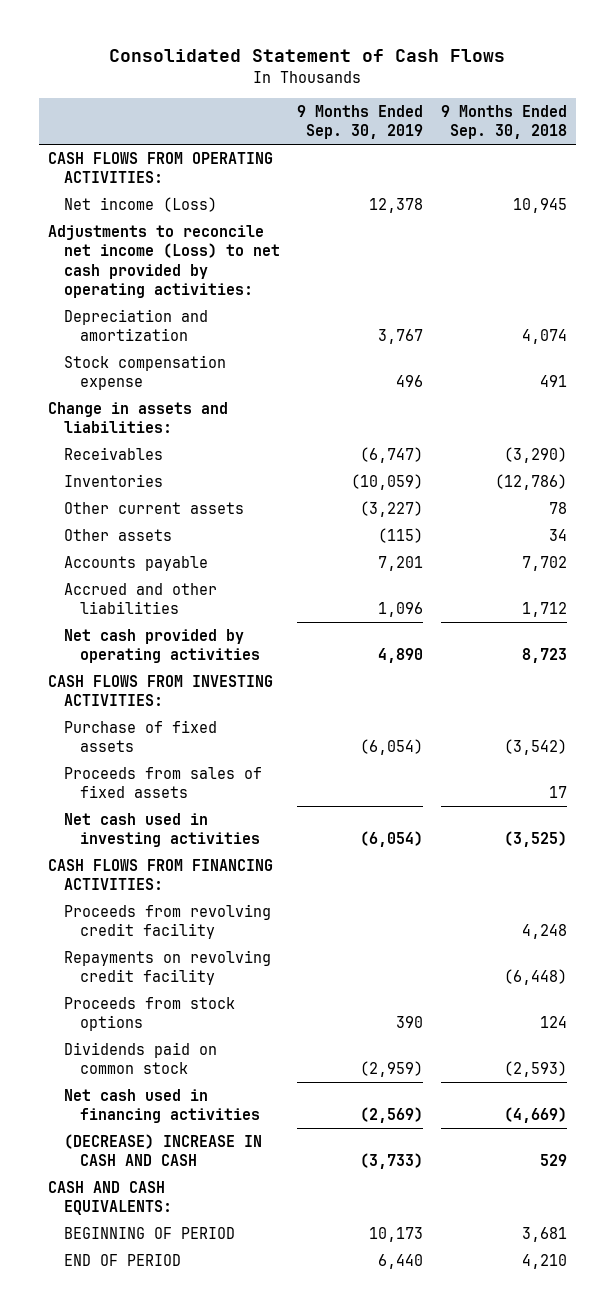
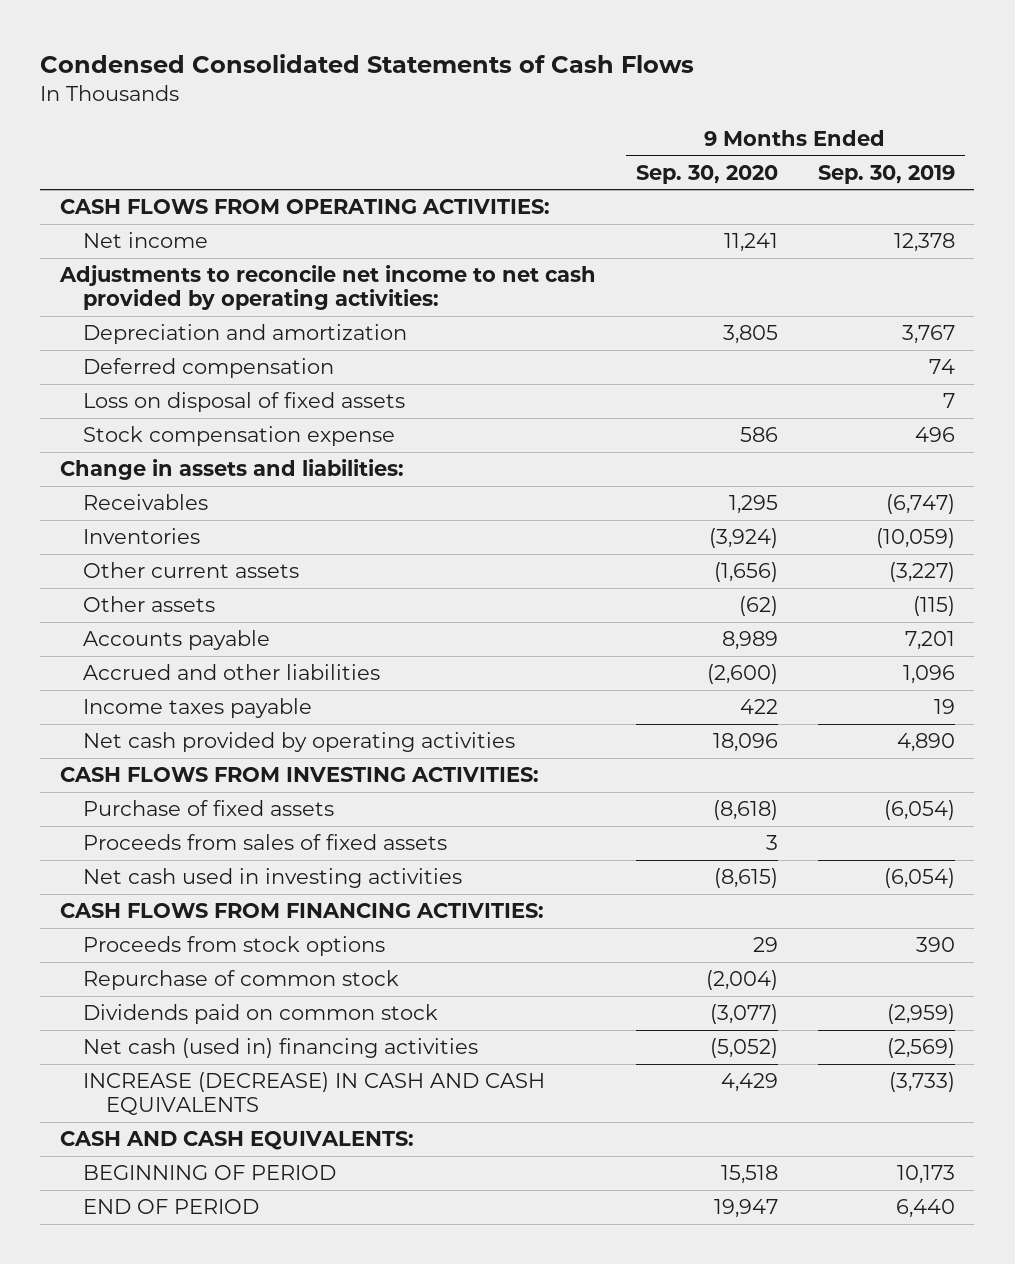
[109,49,506,63] Consolidated Statement of Cash Flows -> [40,53,695,73] Condensed Consolidated Statements of Cash Flows
[441,104,568,140] 9 Months Ended Sep. 30, 2018 -> none
none -> [635,164,778,184] Sep. 30, 2020
[63,196,217,212] Net income (Loss) -> [83,232,209,249] Net income
[47,224,280,299] Adjustments to reconcile net income (Loss) to net cash provided by operating activities: -> [59,265,597,311] Adjustments to reconcile net income to net cash provided by operating activities:
none -> [83,358,335,379] Deferred compensation
none -> [83,392,406,413] Loss on disposal of fixed assets
none -> [83,698,313,719] Income taxes payable
[63,903,271,940] Proceeds from revolving credit facility -> none
[63,949,271,986] Repayments on revolving credit facility -> none
none -> [83,970,400,991] Repurchase of common stock
[63,1088,260,1124] Net cash used in financing activities -> [83,1038,479,1059] Net cash (used in) financing activities
[63,1133,262,1167] (DECREASE) INCREASE IN CASH AND CASH -> [83,1072,546,1116] INCREASE (DECREASE) IN CASH AND CASH EQUIVALENTS

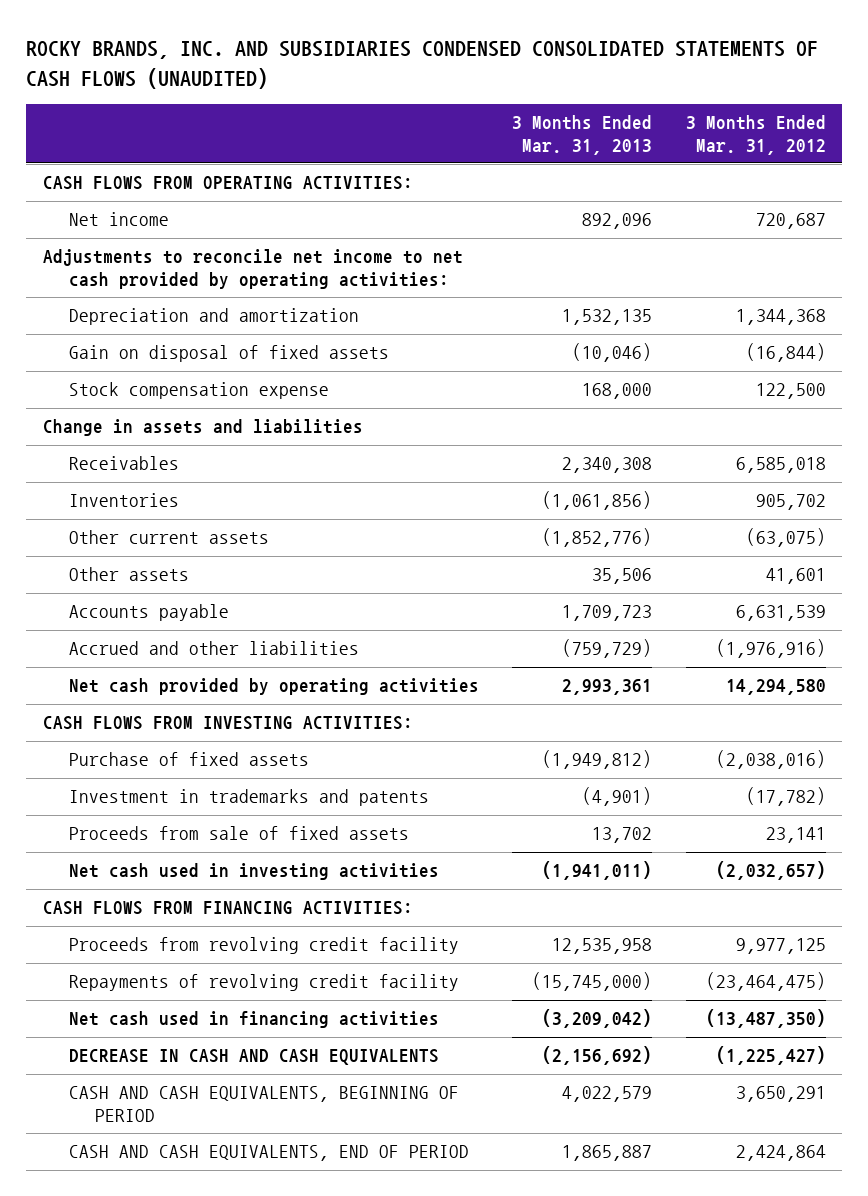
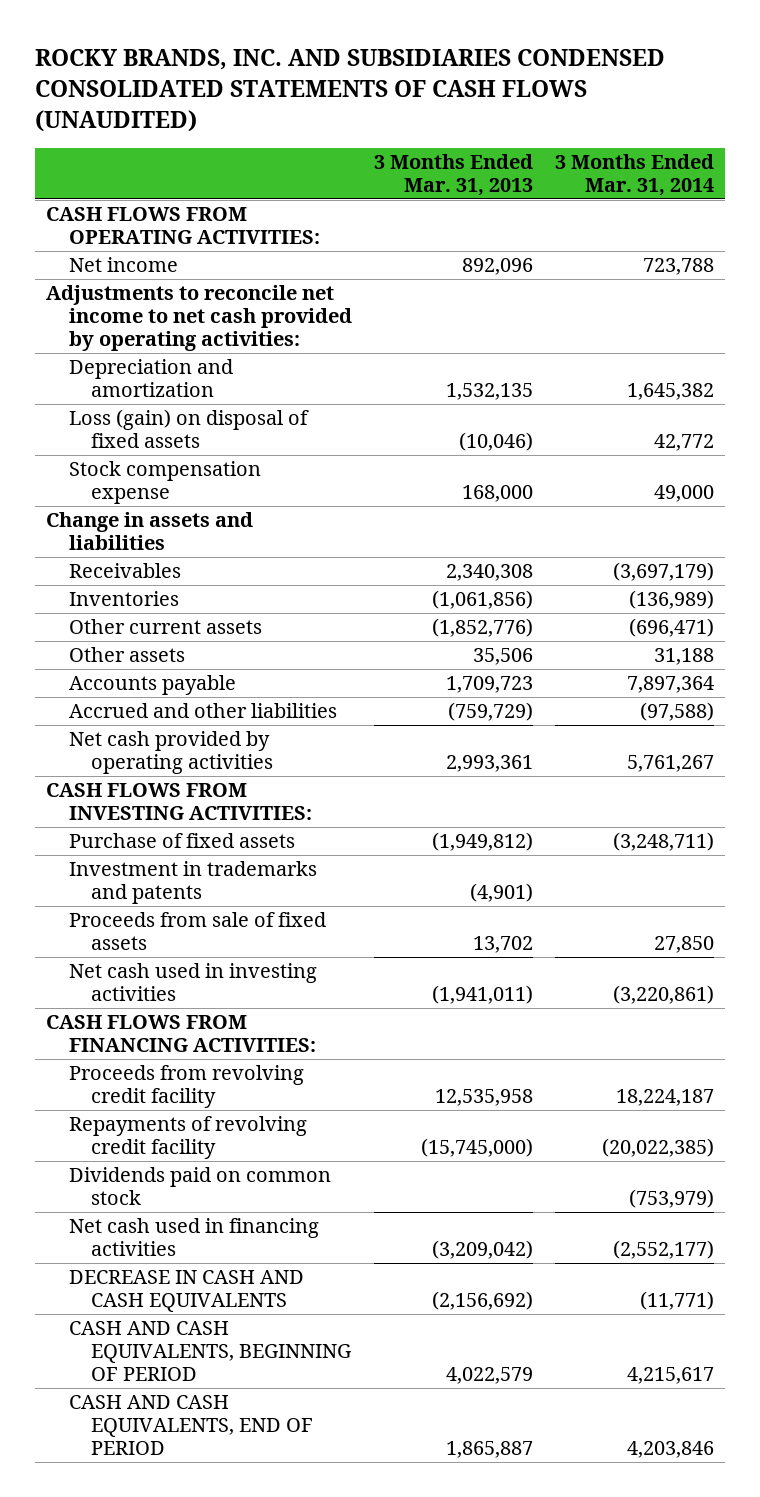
[685,115,826,155] 3 Months Ended Mar. 31, 2012 -> none
none -> [554,153,714,196] 3 Months Ended Mar. 31, 2014
[68,345,389,363] Gain on disposal of fixed assets -> [68,409,309,449] Loss (gain) on disposal of fixed assets
none -> [68,1167,331,1206] Dividends paid on common stock

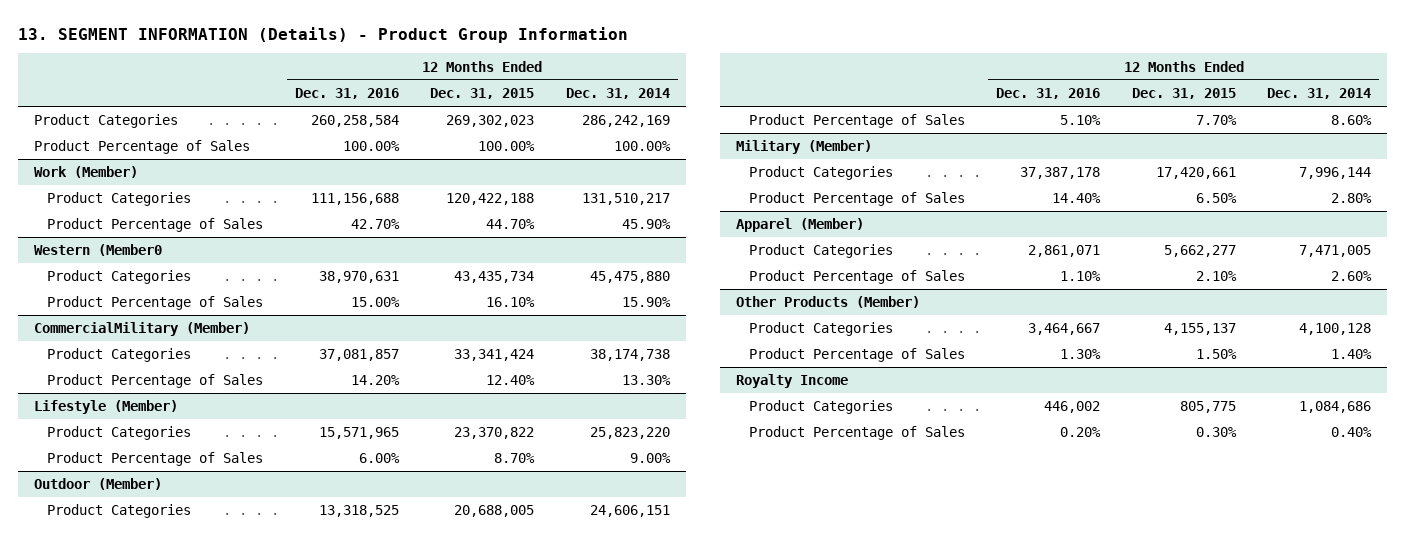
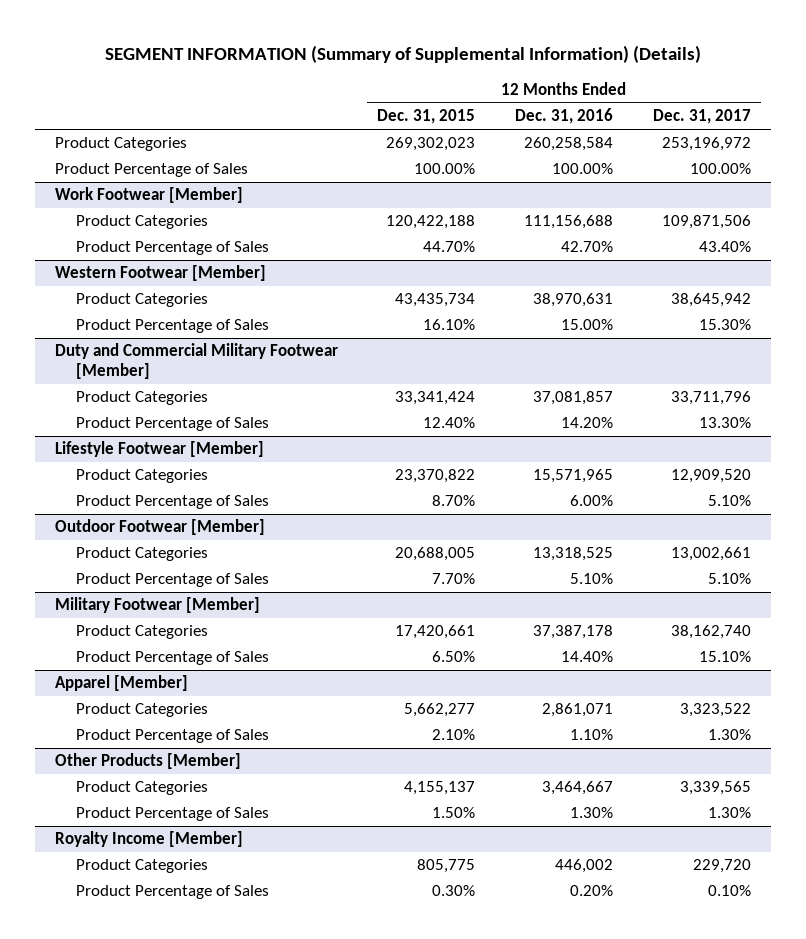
[18,26,629,43] 13. SEGMENT INFORMATION (Details) - Product Group Information -> [104,45,701,64] SEGMENT INFORMATION (Summary of Supplemental Information) (Details)
[565,88,670,100] Dec. 31, 2014 -> none
none -> [653,109,752,125] Dec. 31, 2017
[34,166,139,179] Work (Member) -> [54,187,243,204] Work Footwear [Member]
[34,244,163,257] Western (Member0 -> [54,265,266,282] Western Footwear [Member]
[34,322,251,337] CommercialMilitary (Member) -> [54,343,338,380] Duty and Commercial Military Footwear [Member]
[34,400,179,415] Lifestyle (Member) -> [54,441,264,458] Lifestyle Footwear [Member]
[34,478,163,491] Outdoor (Member) -> [54,519,265,536] Outdoor Footwear [Member]
[735,140,872,155] Military (Member) -> [54,597,260,614] Military Footwear [Member]
[735,218,864,233] Apparel (Member) -> [54,675,188,692] Apparel [Member]
[735,296,920,309] Other Products (Member) -> [54,753,241,770] Other Products [Member]
[735,374,848,389] Royalty Income -> [54,831,243,848] Royalty Income [Member]

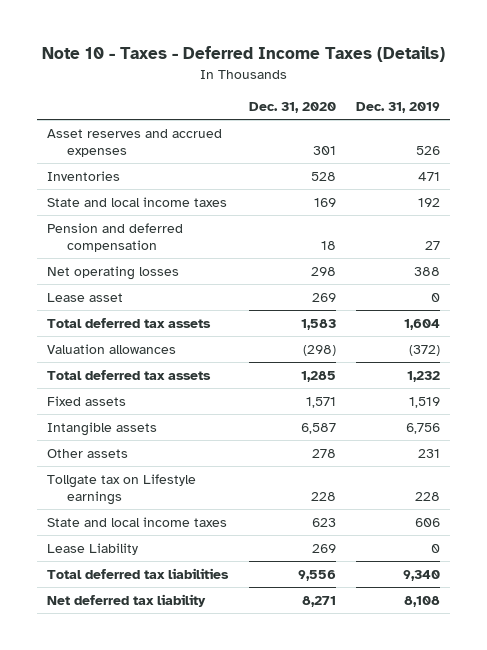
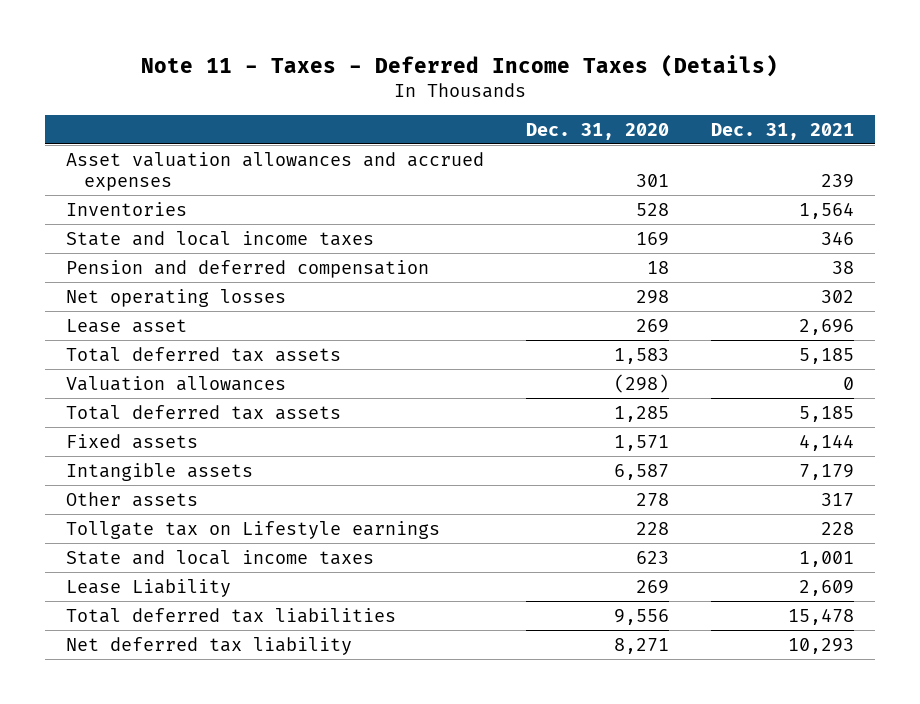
[41,46,445,63] Note 10 - Taxes - Deferred Income Taxes (Details) -> [141,54,779,78] Note 11 - Taxes - Deferred Income Taxes (Details)
[355,101,440,113] Dec. 31, 2019 -> none
none -> [711,122,855,140] Dec. 31, 2021
[47,128,223,158] Asset reserves and accrued expenses -> [66,151,485,191] Asset valuation allowances and accrued expenses

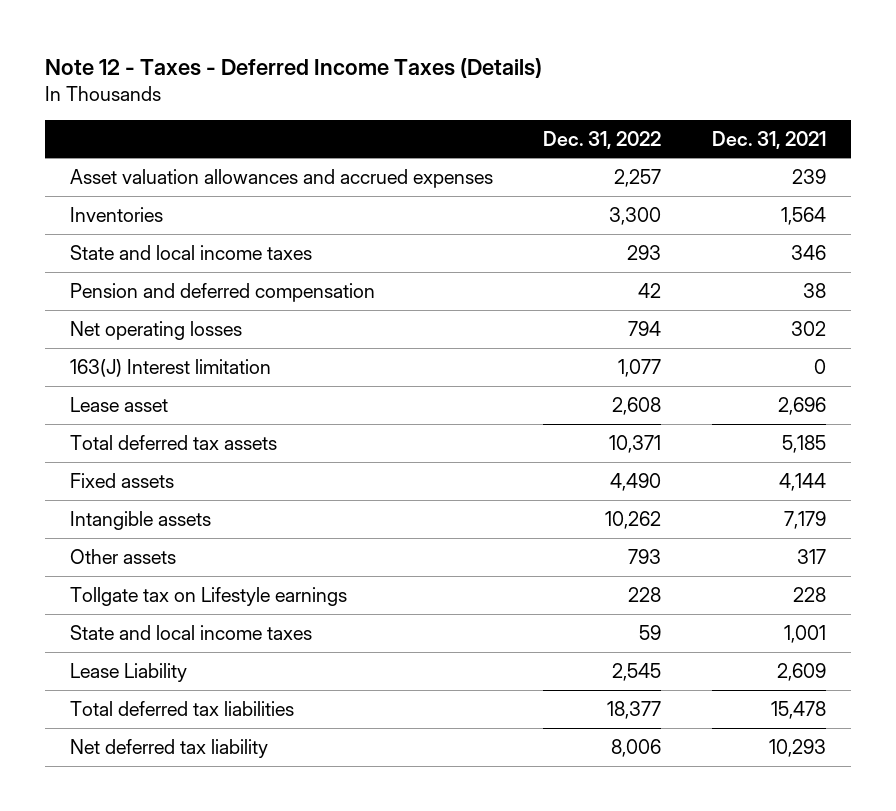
[141,54,779,78] Note 11 - Taxes - Deferred Income Taxes (Details) -> [44,57,542,78] Note 12 - Taxes - Deferred Income Taxes (Details)
[526,122,670,140] Dec. 31, 2020 -> none
none -> [543,130,662,149] Dec. 31, 2022
none -> [69,358,271,377] 163(J) Interest limitation
[66,375,287,391] Valuation allowances -> none
[66,404,342,420] Total deferred tax assets -> none

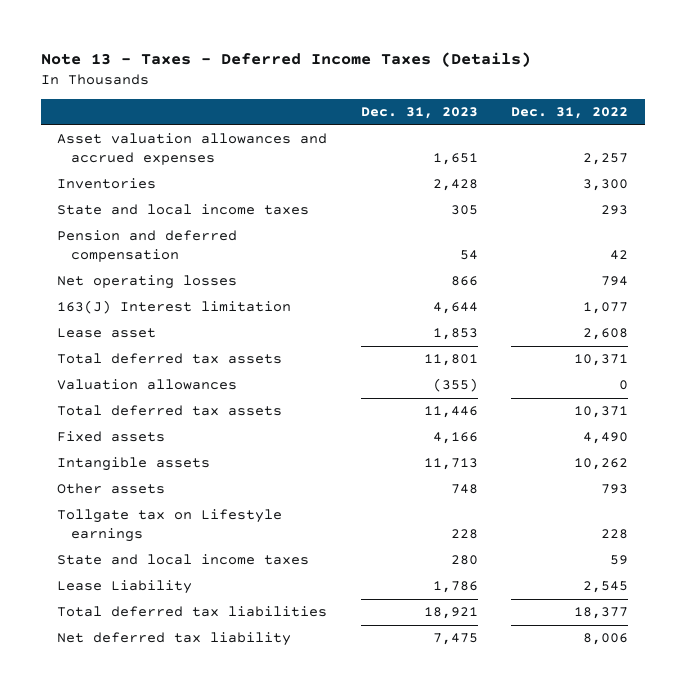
[44,57,542,78] Note 12 - Taxes - Deferred Income Taxes (Details) -> [40,51,531,67] Note 13 - Taxes - Deferred Income Taxes (Details)
[712,130,827,149] Dec. 31, 2021 -> none
none -> [360,107,478,120] Dec. 31, 2023
none -> [57,379,238,391] Valuation allowances
none -> [57,405,283,417] Total deferred tax assets

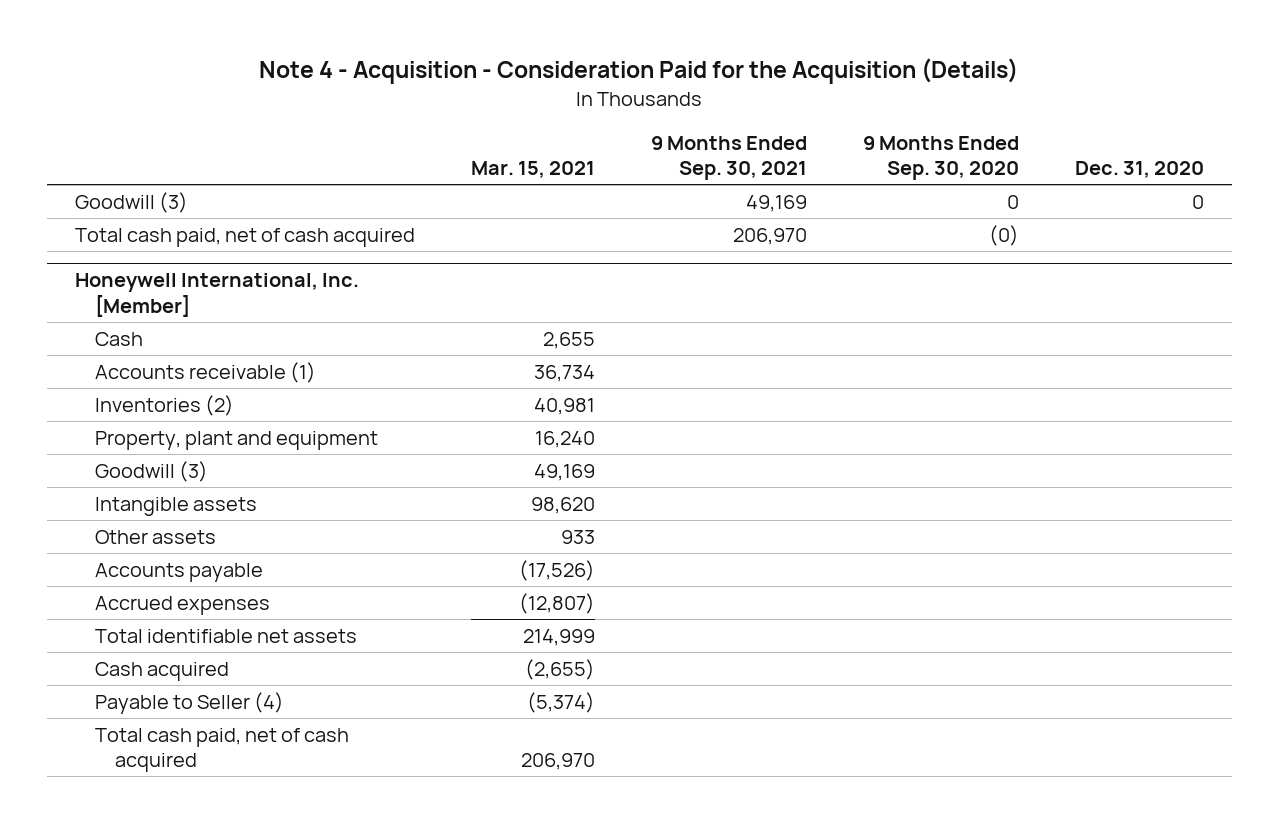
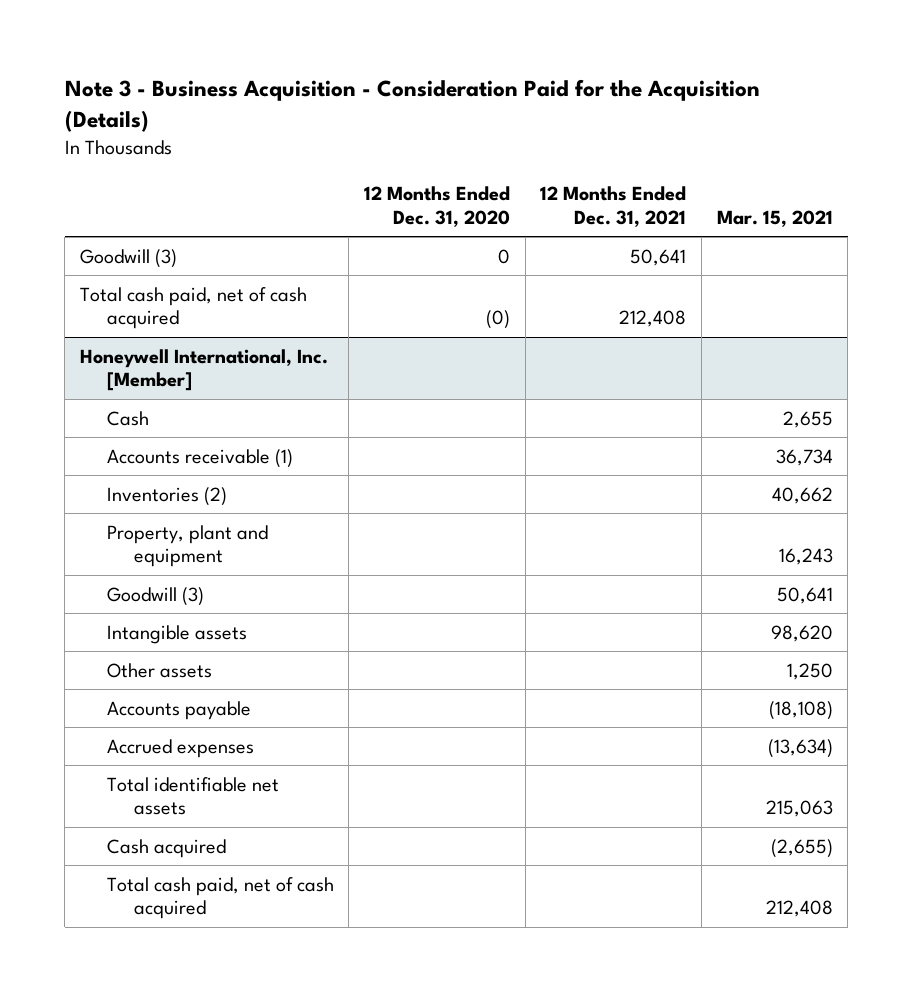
[259,58,1019,85] Note 4 - Acquisition - Consideration Paid for the Acquisition (Details) -> [64,79,760,133] Note 3 - Business Acquisition - Consideration Paid for the Acquisition (Details)
[650,135,807,181] 9 Months Ended Sep. 30, 2021 -> none
[862,135,1019,181] 9 Months Ended Sep. 30, 2020 -> none
[1074,161,1204,179] Dec. 31, 2020 -> none
none -> [364,185,511,227] 12 Months Ended Dec. 31, 2020
none -> [540,185,687,227] 12 Months Ended Dec. 31, 2021
[533,397,595,415] 40,981 -> [771,486,833,504] 40,662
[534,430,595,448] 16,240 -> [778,548,833,566] 16,243
[533,463,595,481] 49,169 -> [776,586,833,604] 50,641
[560,529,595,544] 933 -> [786,662,833,680] 1,250
[518,559,595,581] (17,526) -> [768,700,833,720] (18,108)
[518,592,595,614] (12,807) -> [767,738,833,758] (13,634)
[522,628,595,646] 214,999 -> [765,800,833,818] 215,063
[95,691,285,714] Payable to Seller (4) -> none
[520,753,595,771] 206,970 -> [765,900,833,918] 212,408

